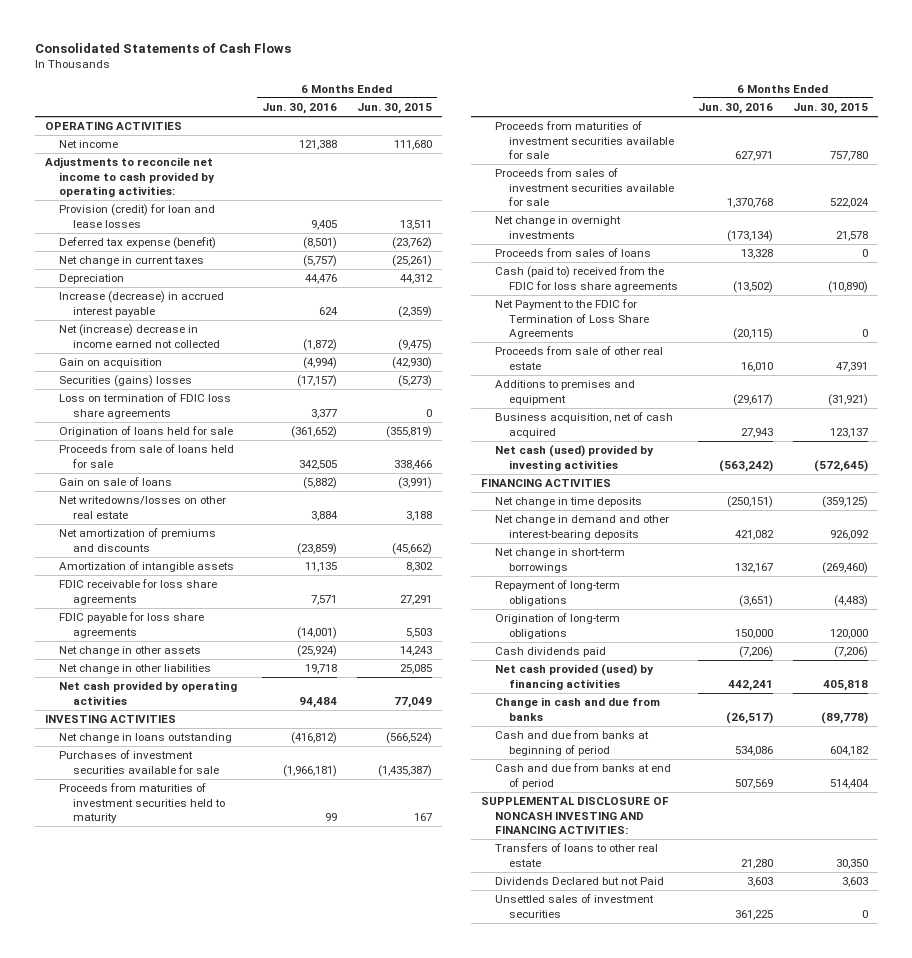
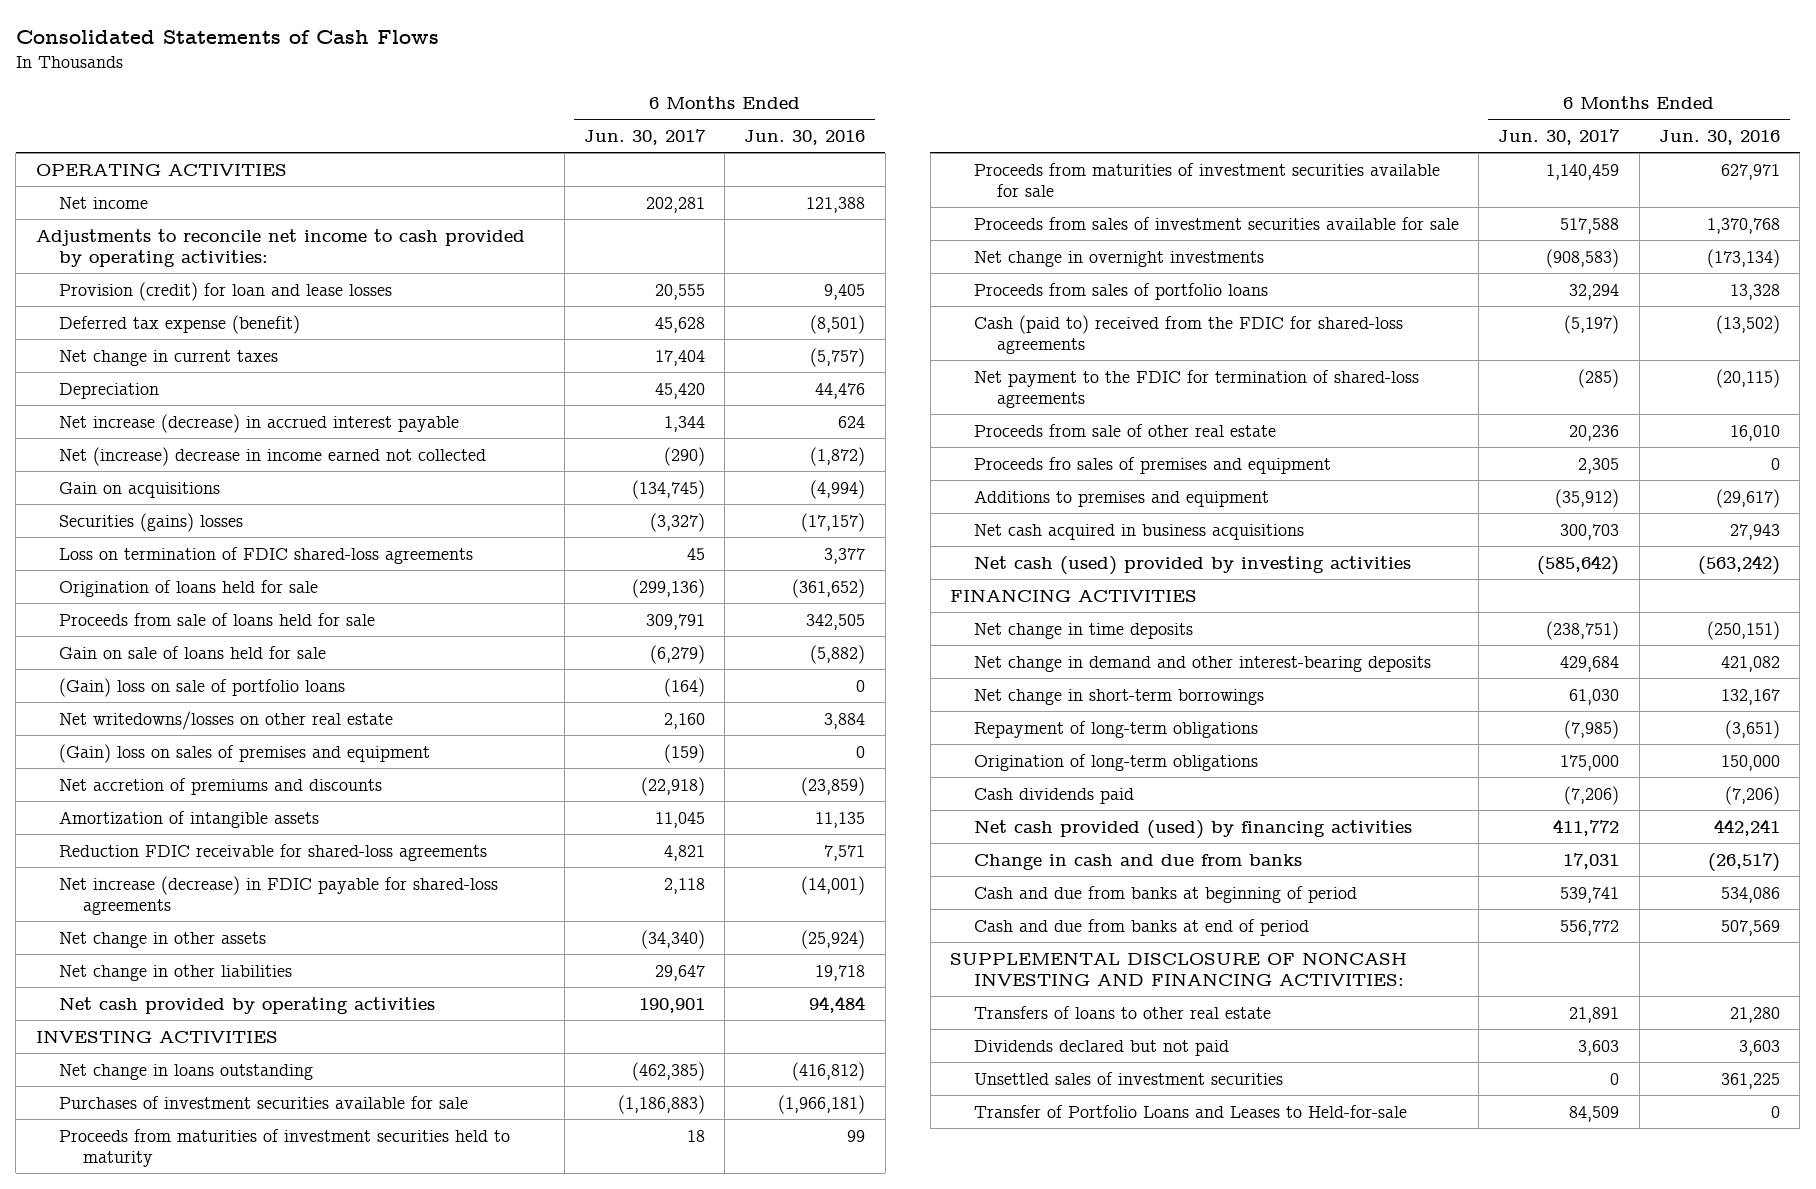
[356,103,432,115] Jun. 30, 2015 -> none
none -> [583,129,706,146] Jun. 30, 2017
[59,291,225,317] Increase (decrease) in accrued interest payable -> [59,413,460,433] Net increase (decrease) in accrued interest payable
[59,358,163,369] Gain on acquisition -> [59,481,221,498] Gain on acquisitions
[59,393,232,419] Loss on termination of FDIC loss share agreements -> [59,546,474,564] Loss on termination of FDIC shared-loss agreements
[59,477,173,487] Gain on sale of loans -> [59,645,327,659] Gain on sale of loans held for sale
none -> [59,677,346,697] (Gain) loss on sale of portfolio loans
none -> [59,743,431,763] (Gain) loss on sales of premises and equipment
[59,528,217,552] Net amortization of premiums and discounts -> [59,777,383,795] Net accretion of premiums and discounts
[59,579,218,605] FDIC receivable for loss share agreements -> [59,843,488,861] Reduction FDIC receivable for shared-loss agreements
[59,612,205,638] FDIC payable for loss share agreements -> [59,875,499,916] Net increase (decrease) in FDIC payable for shared-loss agreements
[494,248,651,258] Proceeds from sales of loans -> [973,282,1268,300] Proceeds from sales of portfolio loans
[494,266,678,292] Cash (paid to) received from the FDIC for loss share agreements -> [973,314,1403,355] Cash (paid to) received from the FDIC for shared-loss agreements
[494,299,649,340] Net Payment to the FDIC for Termination of Loss Share Agreements -> [973,369,1419,409] Net payment to the FDIC for termination of shared-loss agreements
none -> [973,456,1331,474] Proceeds fro sales of premises and equipment
[494,412,673,438] Business acquisition, net of cash acquired -> [973,523,1304,540] Net cash acquired in business acquisitions
[494,877,664,886] Dividends Declared but not Paid -> [973,1039,1229,1056] Dividends declared but not paid
none -> [973,1104,1407,1118] Transfer of Portfolio Loans and Leases to Held-for-sale

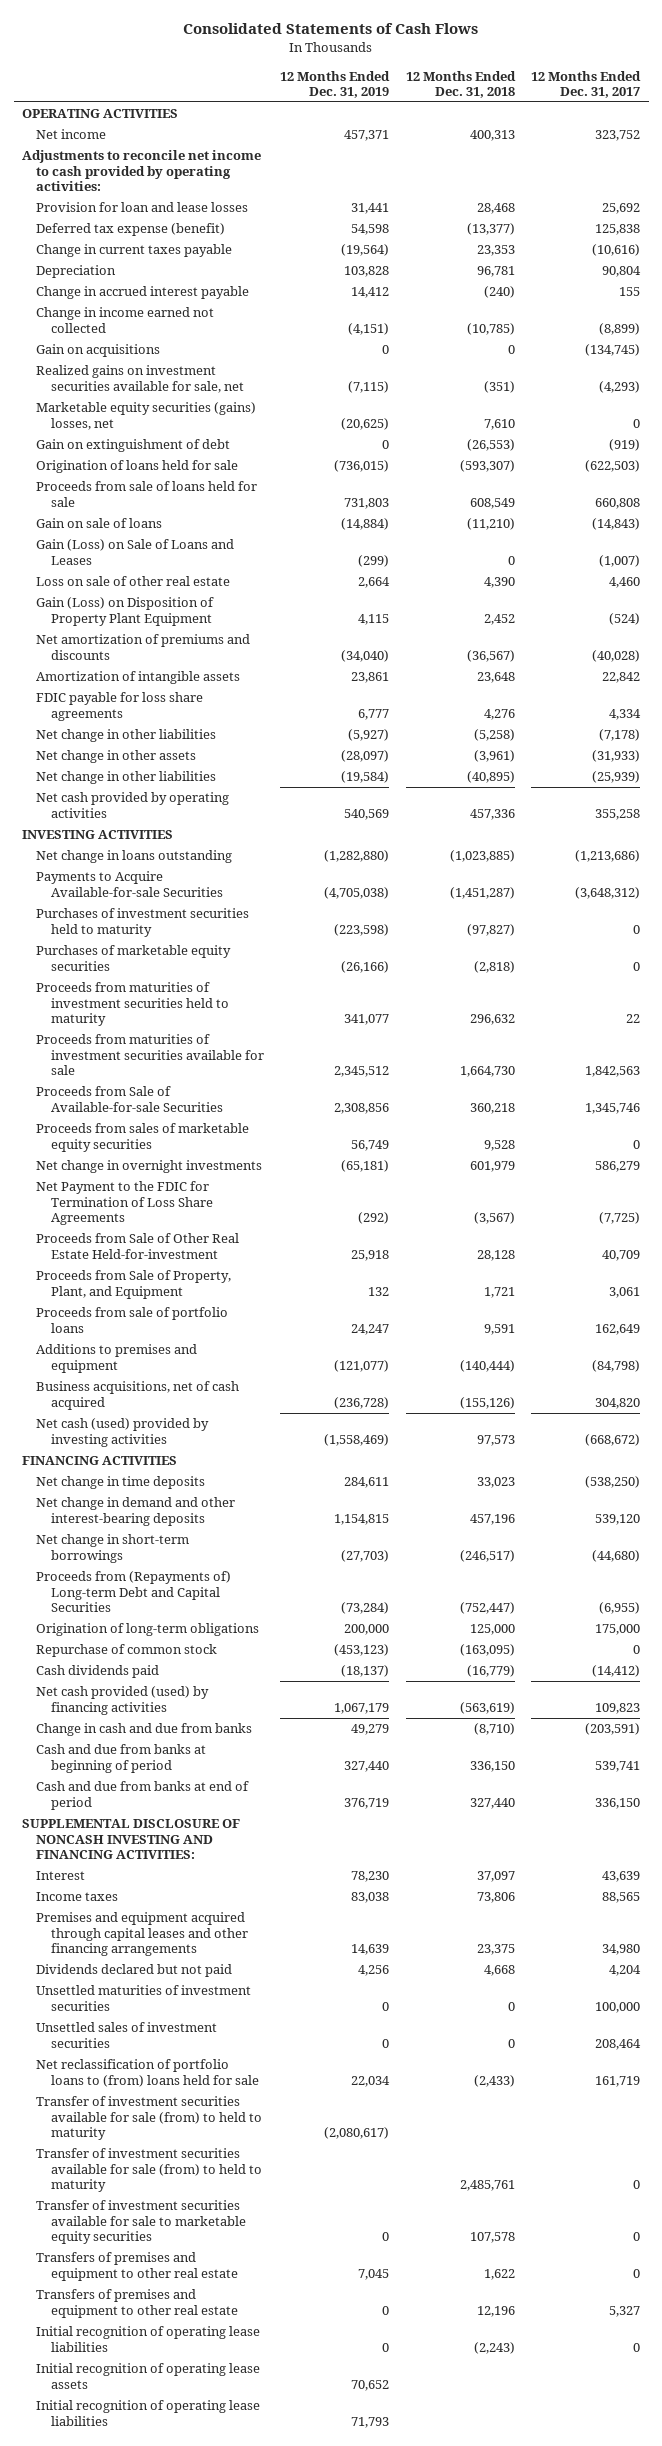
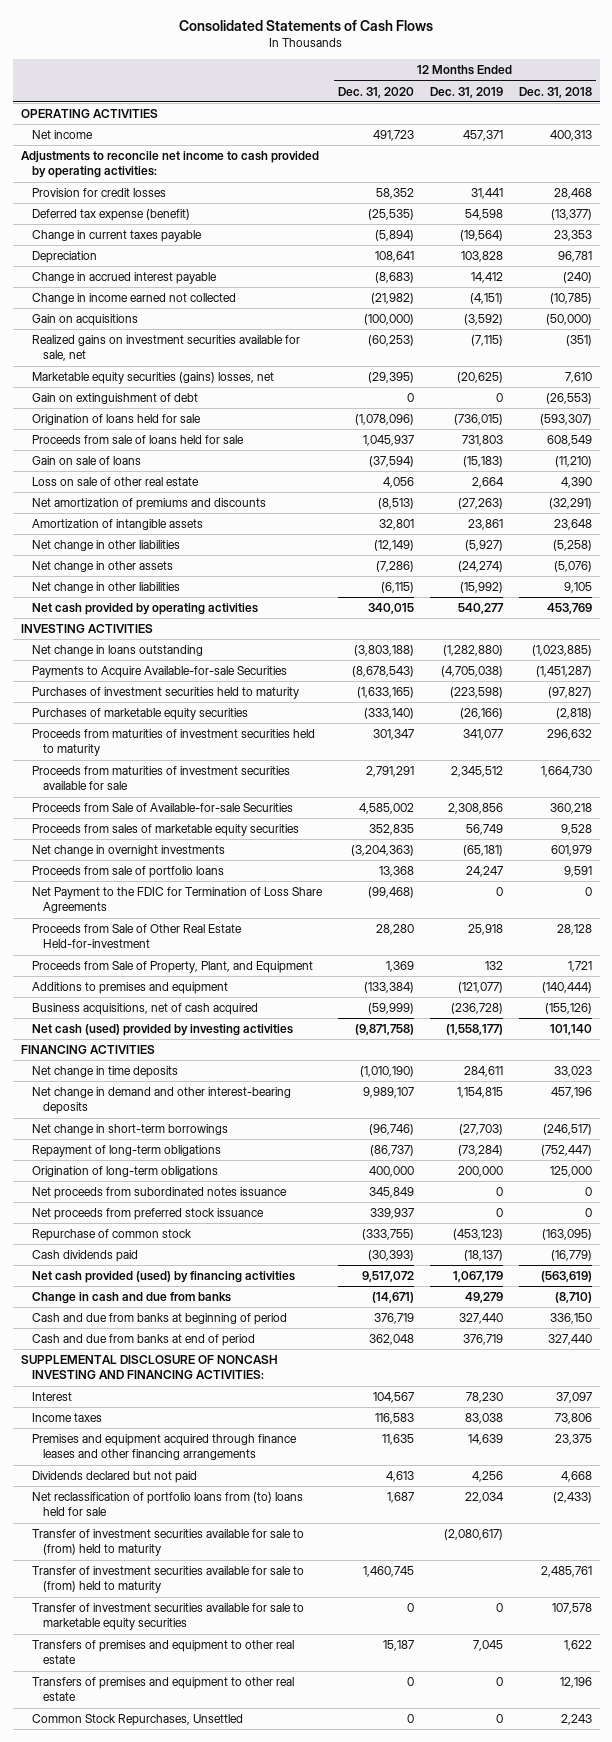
[531,70,642,98] 12 Months Ended Dec. 31, 2017 -> none
none -> [337,86,414,98] Dec. 31, 2020
[36,202,249,213] Provision for loan and lease losses -> [31,188,166,198] Provision for credit losses
[382,345,390,355] 0 -> [463,314,503,326] (3,592)
[507,345,515,355] 0 -> [545,314,592,326] (50,000)
[36,539,235,565] Gain (Loss) on Sale of Loans and Leases -> none
[341,518,390,531] (14,884) -> [462,456,503,468] (15,183)
[36,597,215,626] Gain (Loss) on Disposition of Property Plant Equipment -> none
[341,649,390,662] (34,040) -> [457,498,503,510] (27,263)
[466,649,515,662] (36,567) -> [548,498,592,510] (32,291)
[36,692,204,721] FDIC payable for loss share agreements -> none
[341,750,390,763] (28,097) -> [457,561,503,573] (24,274)
[473,750,515,763] (3,961) -> [553,561,592,573] (5,076)
[341,771,390,784] (19,584) -> [459,582,503,594] (15,992)
[466,771,515,784] (40,895) -> [563,582,592,594] 9,105
[344,808,390,820] 540,569 -> [457,603,504,615] 540,277
[469,808,515,820] 457,336 -> [546,603,592,615] 453,769
[36,1307,229,1333] Proceeds from sale of portfolio loans -> [31,866,224,879] Proceeds from sale of portfolio loans
[358,1211,390,1224] (292) -> [495,887,503,897] 0
[473,1211,515,1224] (3,567) -> [584,887,592,897] 0
[324,1433,390,1446] (1,558,469) -> [445,1024,503,1036] (1,558,177)
[476,1434,515,1446] 97,573 -> [549,1024,592,1036] 101,140
[36,1571,232,1612] Proceeds from (Repayments of) Long-term Debt and Capital Securities -> [31,1145,221,1158] Repayment of long-term obligations
none -> [31,1187,287,1200] Net proceeds from subordinated notes issuance
none -> [31,1208,264,1221] Net proceeds from preferred stock issuance
[36,1912,248,1956] Premises and equipment acquired through capital leases and other financing arrangements -> [31,1434,297,1461] Premises and equipment acquired through finance leases and other financing arrangements
[36,1985,252,2011] Unsettled maturities of investment securities -> none
[36,2022,218,2048] Unsettled sales of investment securities -> none
[36,2059,259,2087] Net reclassification of portfolio loans to (from) loans held for sale -> [31,1492,303,1517] Net reclassification of portfolio loans from (to) loans held for sale
[36,2096,262,2140] Transfer of investment securities available for sale (from) to held to maturity -> [31,1529,304,1557] Transfer of investment securities available for sale to (from) held to maturity
[36,2148,262,2192] Transfer of investment securities available for sale (from) to held to maturity -> [31,1566,304,1594] Transfer of investment securities available for sale to (from) held to maturity
[36,2326,261,2352] Initial recognition of operating lease liabilities -> none
[36,2363,261,2389] Initial recognition of operating lease assets -> none
[36,2400,261,2426] Initial recognition of operating lease liabilities -> none
none -> [31,1714,243,1727] Common Stock Repurchases, Unsettled

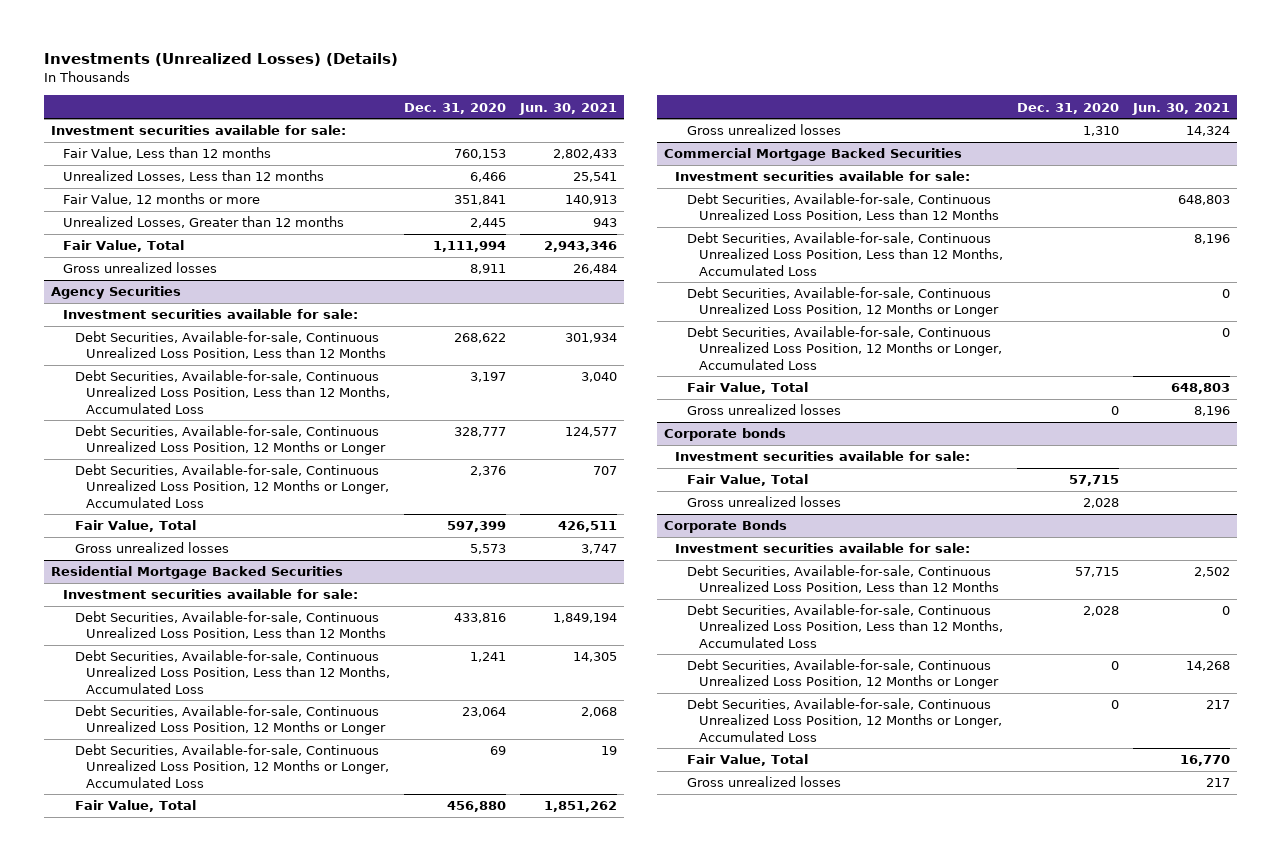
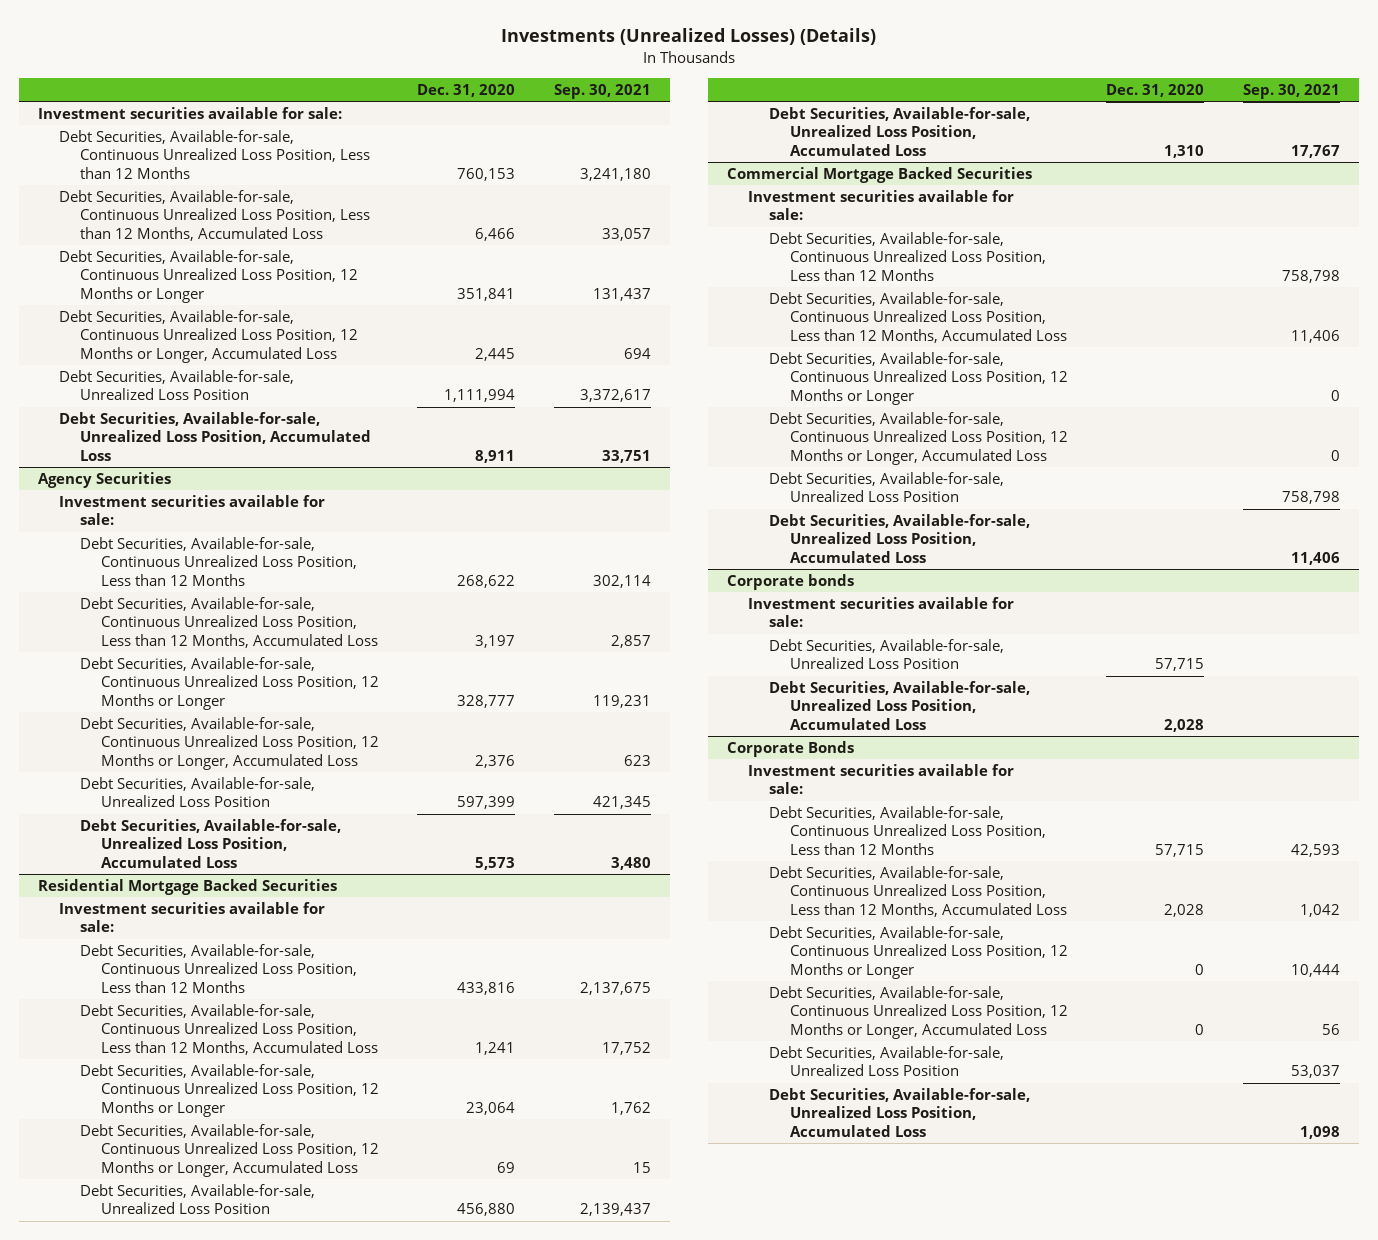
[519,102,618,115] Jun. 30, 2021 -> none
none -> [553,83,651,99] Sep. 30, 2021
[62,147,271,160] Fair Value, Less than 12 months -> [59,130,370,179] Debt Securities, Available-for-sale, Continuous Unrealized Loss Position, Less than 12 Months
[62,170,324,183] Unrealized Losses, Less than 12 months -> [59,190,370,241] Debt Securities, Available-for-sale, Continuous Unrealized Loss Position, Less than 12 Months, Accumulated Loss
[62,193,260,206] Fair Value, 12 months or more -> [59,250,358,303] Debt Securities, Available-for-sale, Continuous Unrealized Loss Position, 12 Months or Longer
[62,216,344,229] Unrealized Losses, Greater than 12 months -> [59,310,358,363] Debt Securities, Available-for-sale, Continuous Unrealized Loss Position, 12 Months or Longer, Accumulated Loss
[62,240,184,253] Fair Value, Total -> [59,370,295,401] Debt Securities, Available-for-sale, Unrealized Loss Position
[62,262,217,274] Gross unrealized losses -> [59,412,371,461] Debt Securities, Available-for-sale, Unrealized Loss Position, Accumulated Loss
[74,520,196,533] Fair Value, Total -> [79,777,315,808] Debt Securities, Available-for-sale, Unrealized Loss Position
[74,542,229,554] Gross unrealized losses -> [79,819,341,868] Debt Securities, Available-for-sale, Unrealized Loss Position, Accumulated Loss
[74,800,196,813] Fair Value, Total -> [79,1184,315,1215] Debt Securities, Available-for-sale, Unrealized Loss Position
[687,124,842,136] Gross unrealized losses -> [769,107,1031,156] Debt Securities, Available-for-sale, Unrealized Loss Position, Accumulated Loss
[687,382,809,395] Fair Value, Total -> none
[687,404,842,416] Gross unrealized losses -> none
none -> [769,472,1005,503] Debt Securities, Available-for-sale, Unrealized Loss Position
none -> [769,514,1031,563] Debt Securities, Available-for-sale, Unrealized Loss Position, Accumulated Loss
[687,474,809,487] Fair Value, Total -> [769,639,1005,670] Debt Securities, Available-for-sale, Unrealized Loss Position
[687,496,842,508] Gross unrealized losses -> [769,681,1031,730] Debt Securities, Available-for-sale, Unrealized Loss Position, Accumulated Loss
[687,754,809,767] Fair Value, Total -> none
[687,776,842,788] Gross unrealized losses -> none
none -> [769,1046,1005,1077] Debt Securities, Available-for-sale, Unrealized Loss Position
none -> [769,1088,1031,1137] Debt Securities, Available-for-sale, Unrealized Loss Position, Accumulated Loss

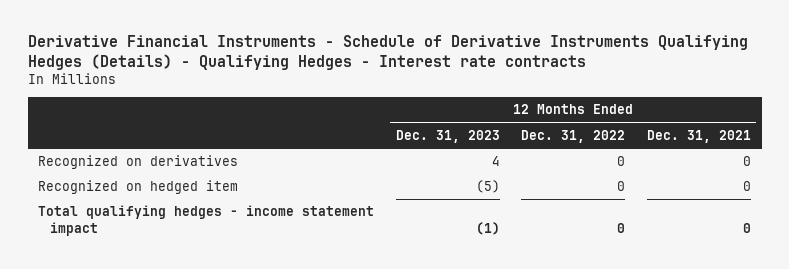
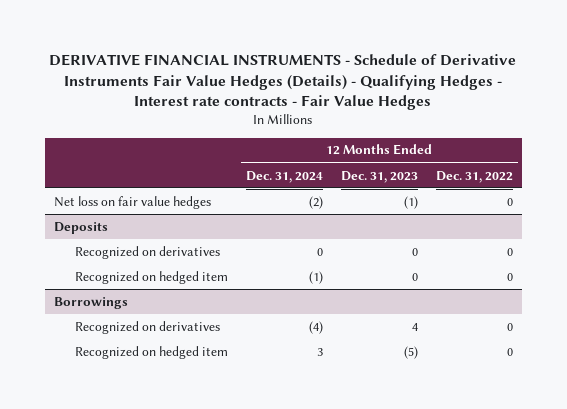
[27,35,748,71] Derivative Financial Instruments - Schedule of Derivative Instruments Qualifying Hedges (Details) - Qualifying Hedges - Interest rate contracts -> [49,54,517,111] DERIVATIVE FINANCIAL INSTRUMENTS - Schedule of Derivative Instruments Fair Value Hedges (Details) - Qualifying Hedges - Interest rate contracts - Fair Value Hedges
[646,129,751,143] Dec. 31, 2021 -> none
none -> [245,170,323,183] Dec. 31, 2024
none -> [53,195,211,209] Net loss on fair value hedges
none -> [53,221,108,234] Deposits
none -> [74,245,220,259] Recognized on derivatives
none -> [74,270,228,284] Recognized on hedged item
none -> [53,296,128,309] Borrowings
[38,205,375,236] Total qualifying hedges - income statement impact -> none

